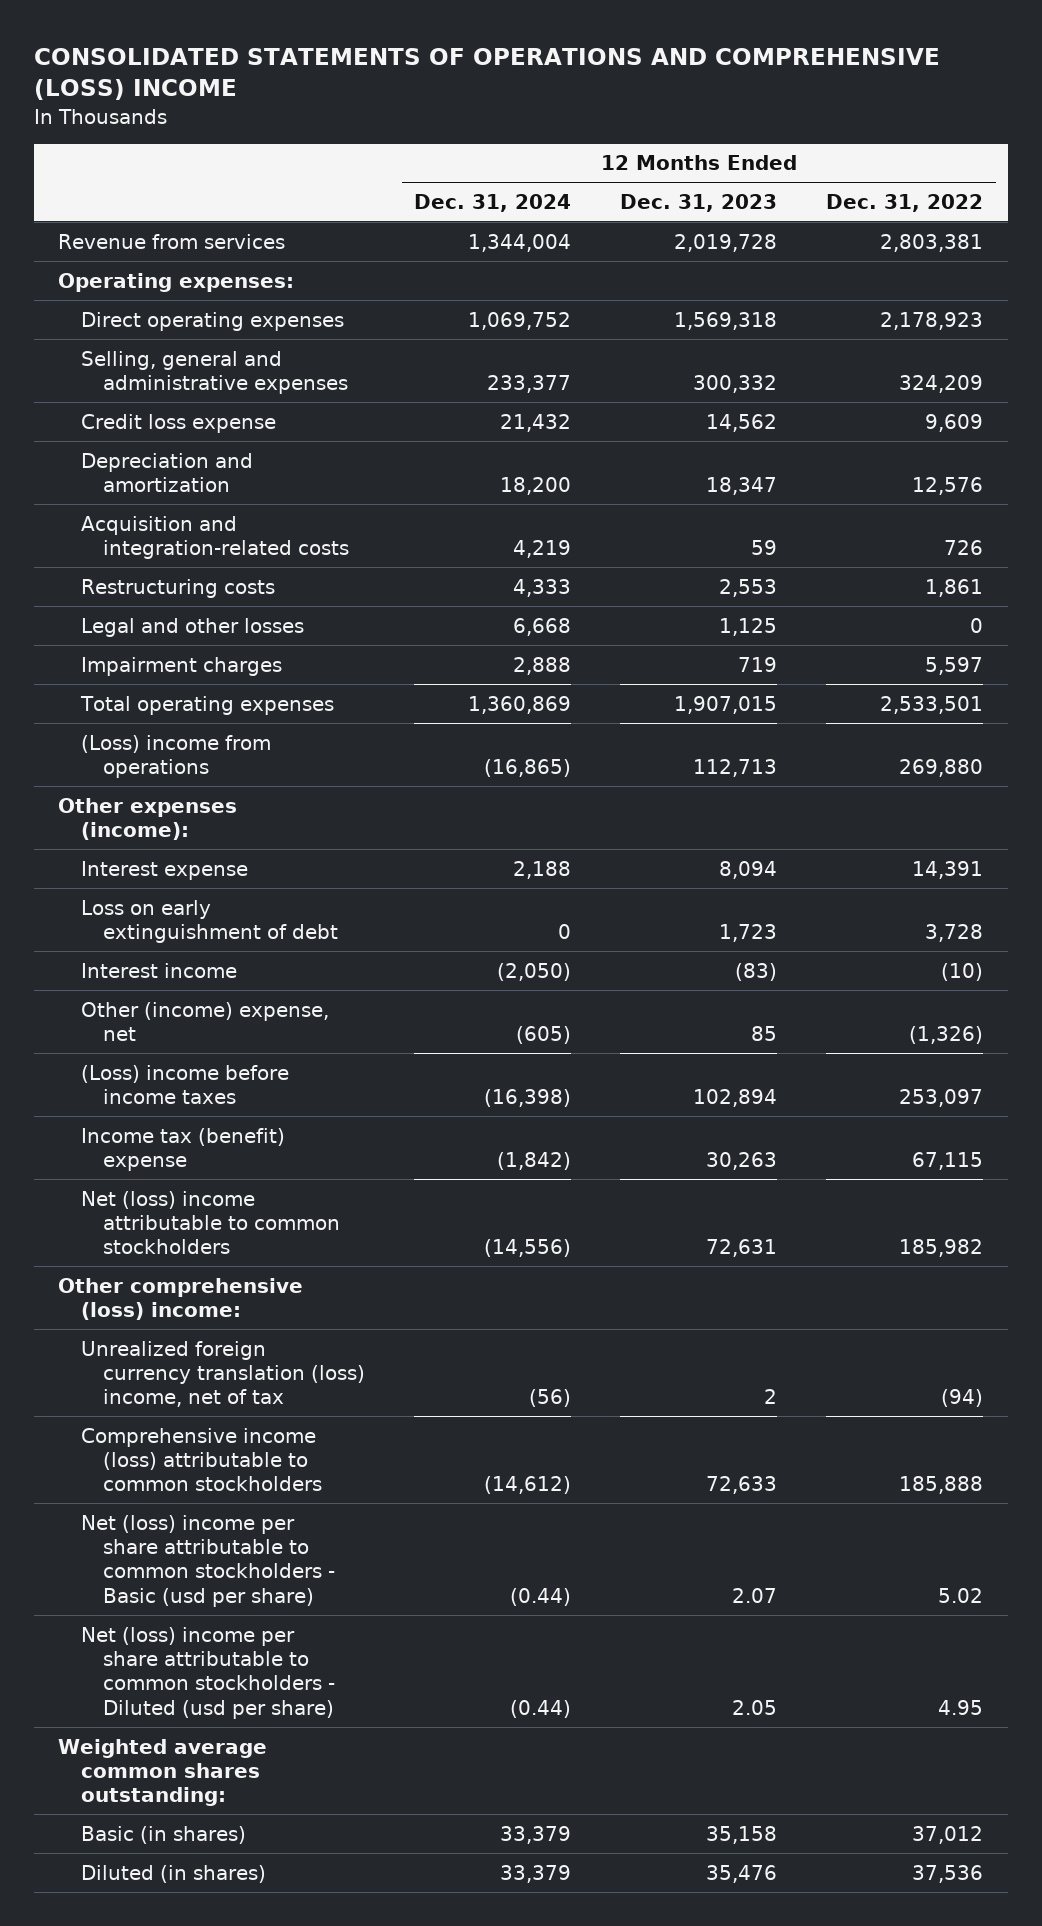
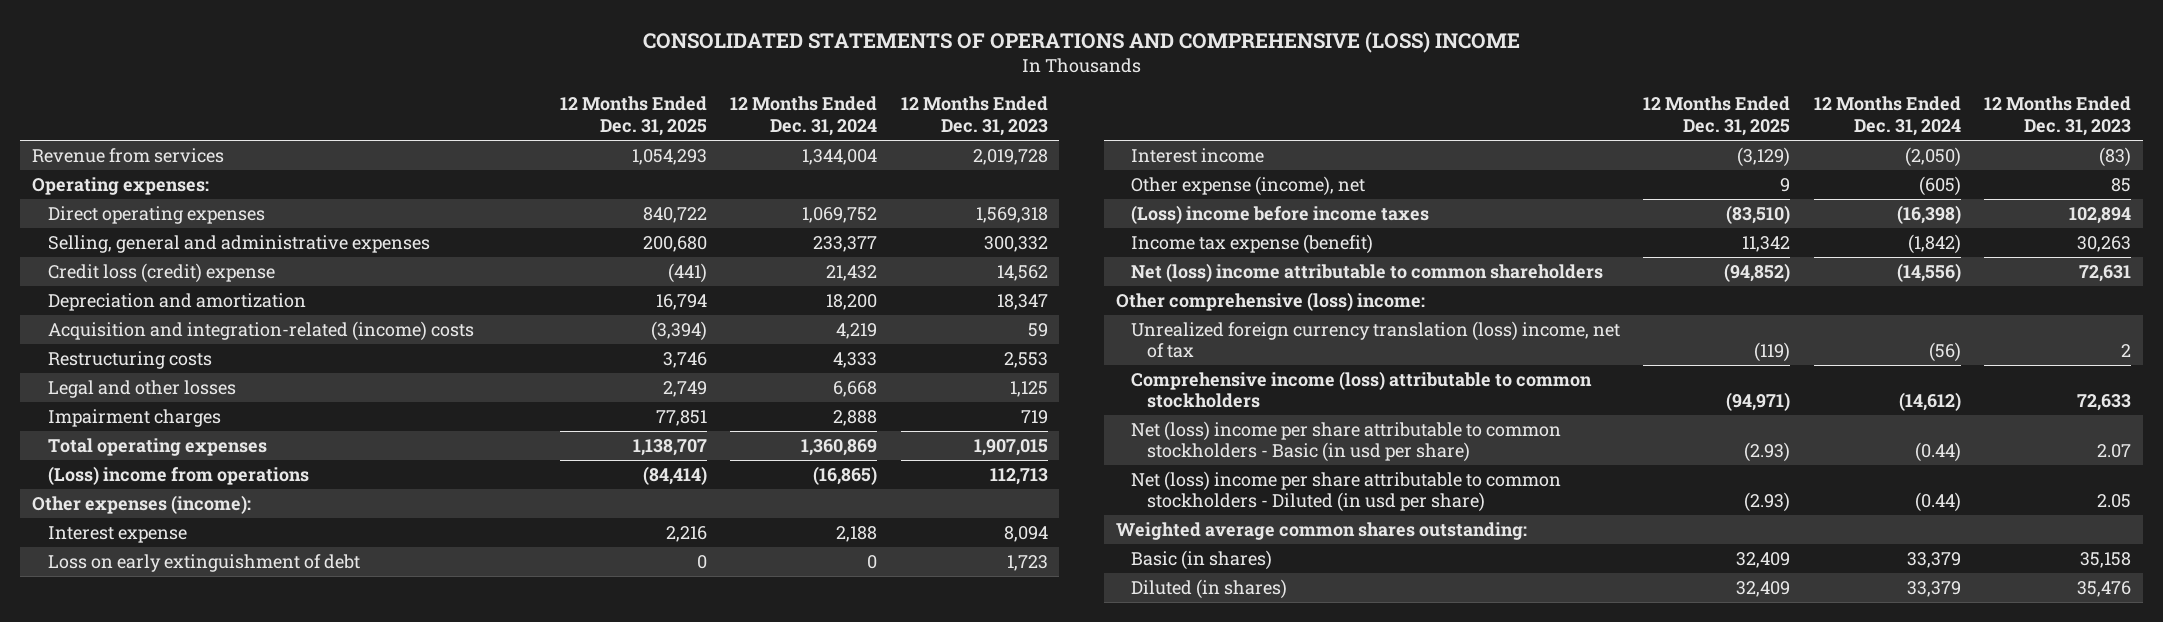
[826,193,984,212] Dec. 31, 2022 -> none
none -> [559,96,707,137] 12 Months Ended Dec. 31, 2025
[80,413,276,433] Credit loss expense -> [47,262,275,283] Credit loss (credit) expense
[80,515,350,560] Acquisition and integration-related costs -> [47,320,474,341] Acquisition and integration-related (income) costs
[80,1001,329,1042] Other (income) expense, net -> [1131,175,1366,196] Other expense (income), net
[80,1127,285,1172] Income tax (benefit) expense -> [1131,233,1374,254] Income tax expense (benefit)
[80,1190,341,1255] Net (loss) income attributable to common stockholders -> [1131,262,1604,282] Net (loss) income attributable to common shareholders
[80,1514,336,1607] Net (loss) income per share attributable to common stockholders - Basic (usd per share) -> [1131,420,1562,463] Net (loss) income per share attributable to common stockholders - Basic (in usd per share)
[80,1626,336,1719] Net (loss) income per share attributable to common stockholders - Diluted (usd per share) -> [1131,470,1562,513] Net (loss) income per share attributable to common stockholders - Diluted (in usd per share)

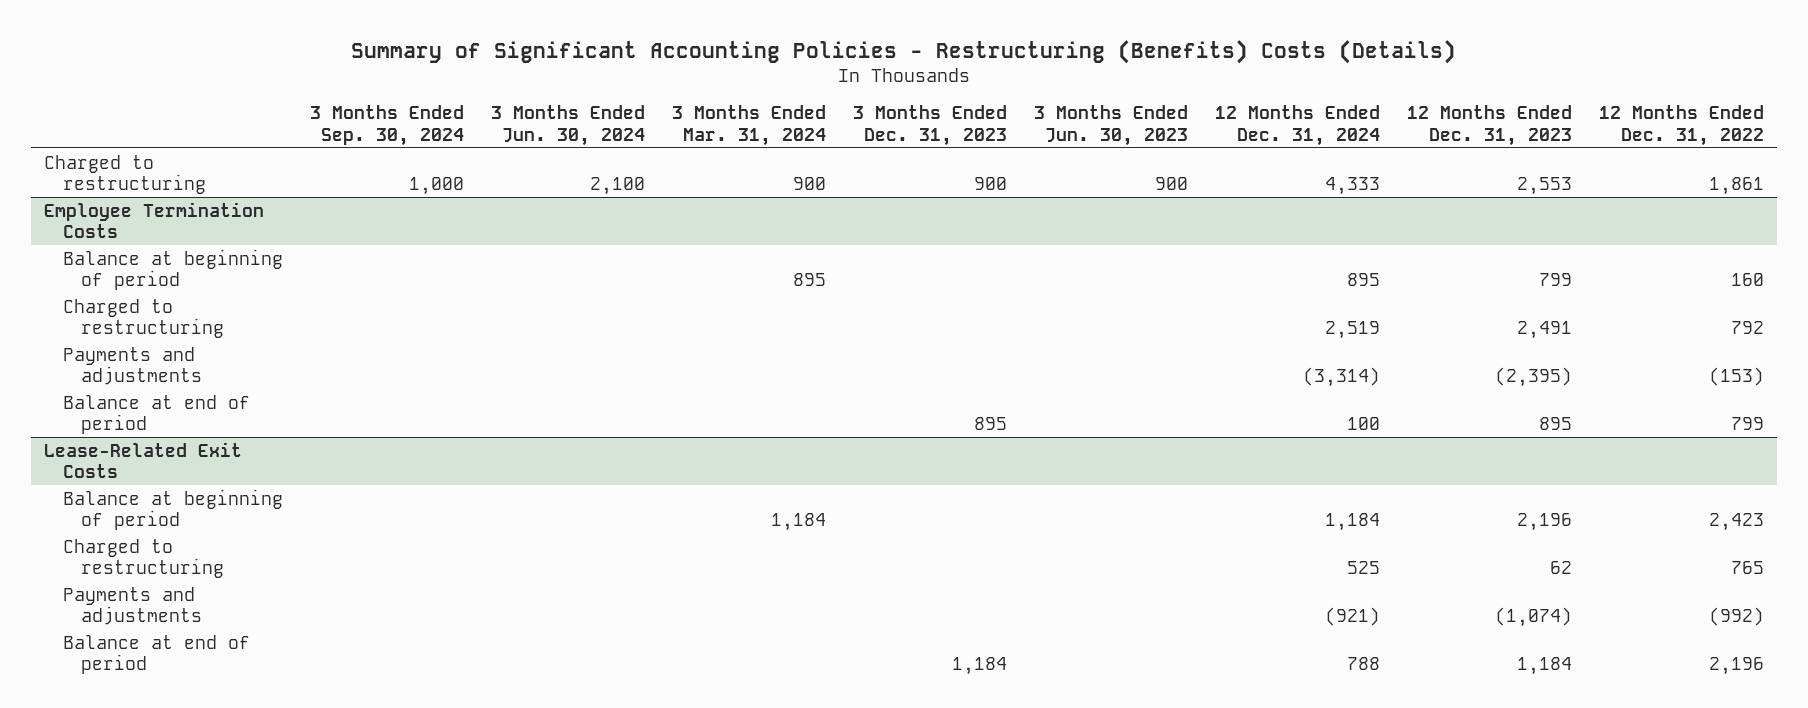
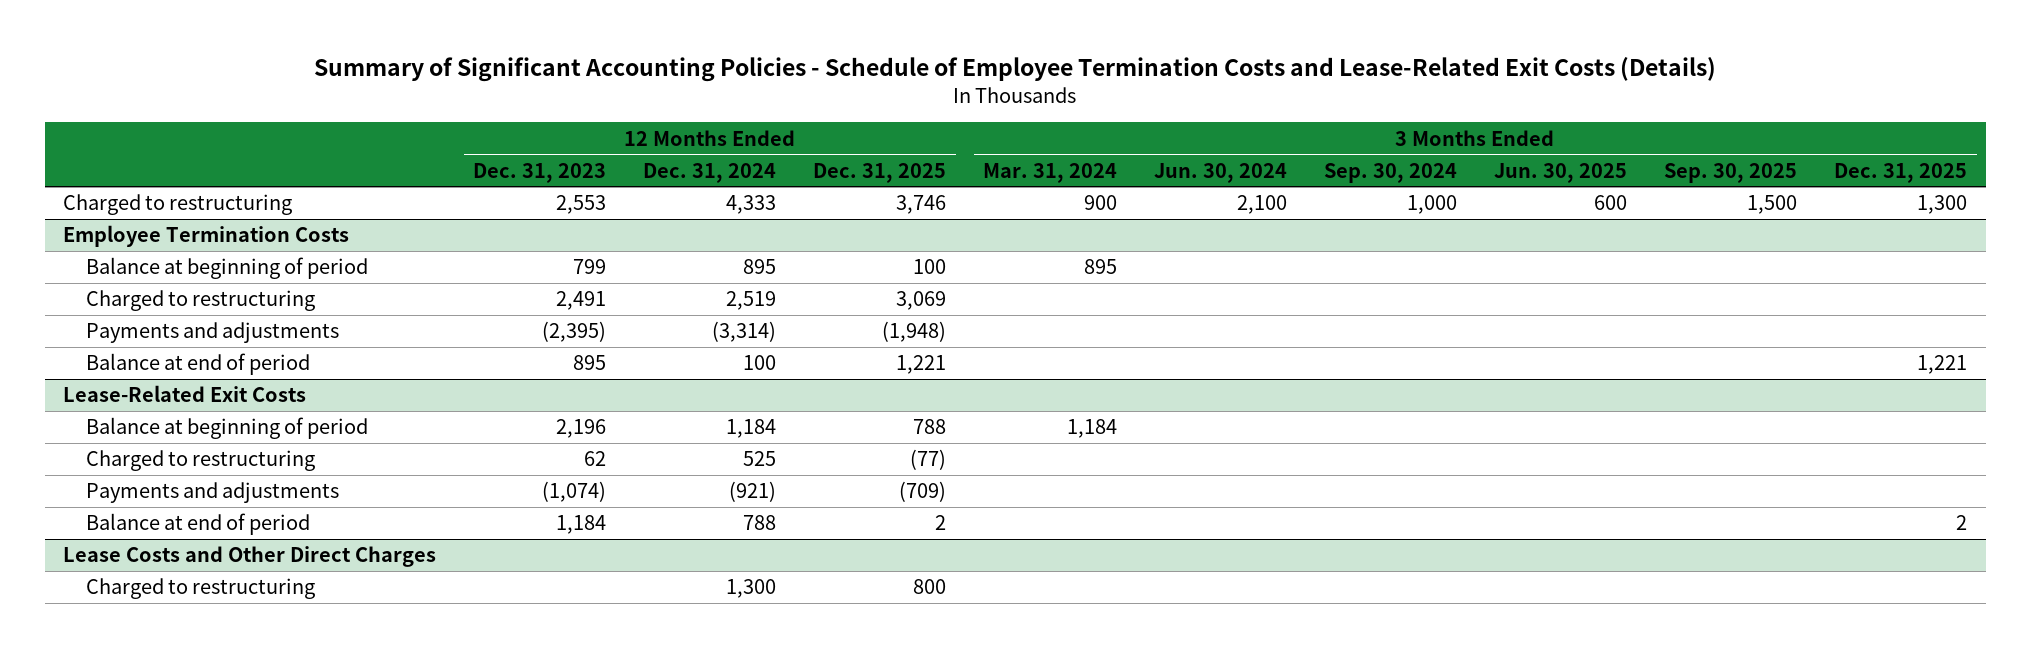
[350,40,1456,65] Summary of Significant Accounting Policies - Restructuring (Benefits) Costs (Details) -> [314,56,1717,82] Summary of Significant Accounting Policies - Schedule of Employee Termination Costs and Lease-Related Exit Costs (Details)
[852,105,1007,146] 3 Months Ended Dec. 31, 2023 -> none
[1033,105,1188,146] 3 Months Ended Jun. 30, 2023 -> none
[1598,105,1764,146] 12 Months Ended Dec. 31, 2022 -> none
none -> [813,162,947,183] Dec. 31, 2025
none -> [1494,162,1628,183] Jun. 30, 2025
none -> [1664,162,1798,183] Sep. 30, 2025
none -> [1834,162,1968,183] Dec. 31, 2025
none -> [63,546,437,568] Lease Costs and Other Direct Charges
none -> [85,578,315,600] Charged to restructuring

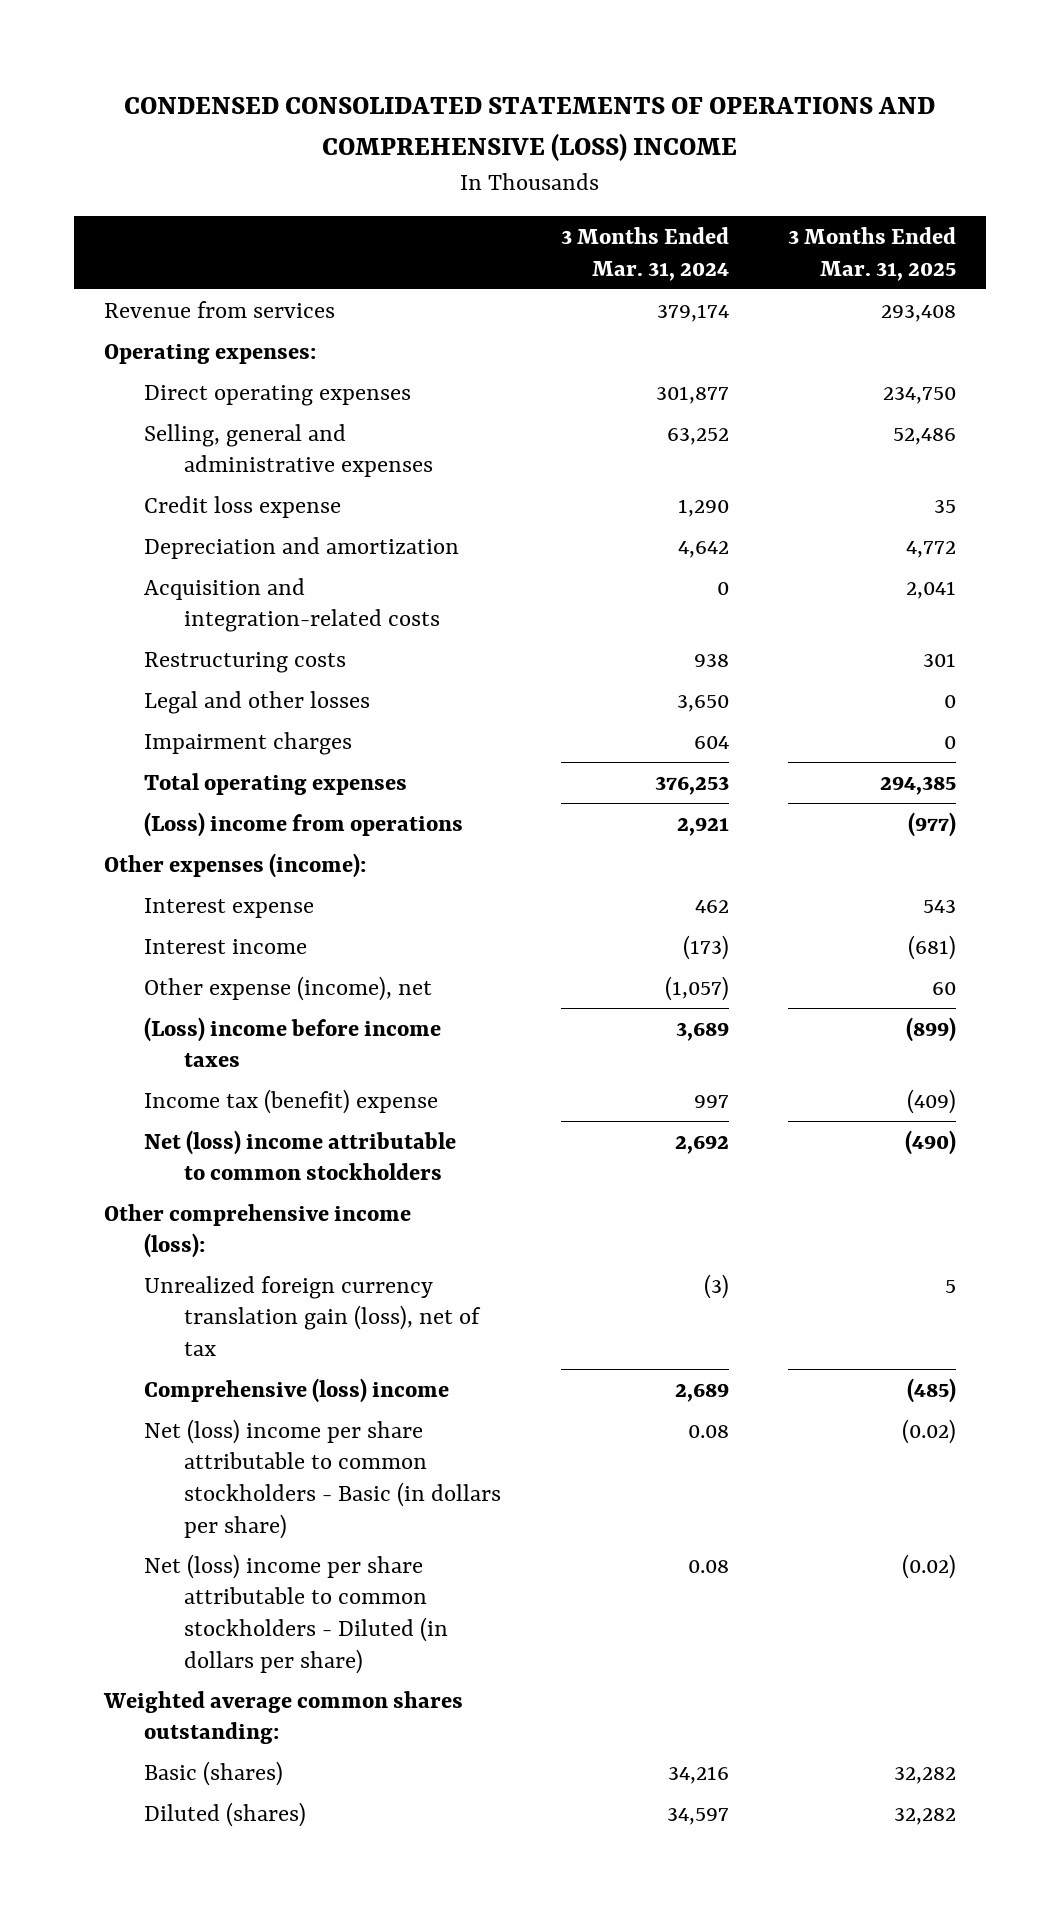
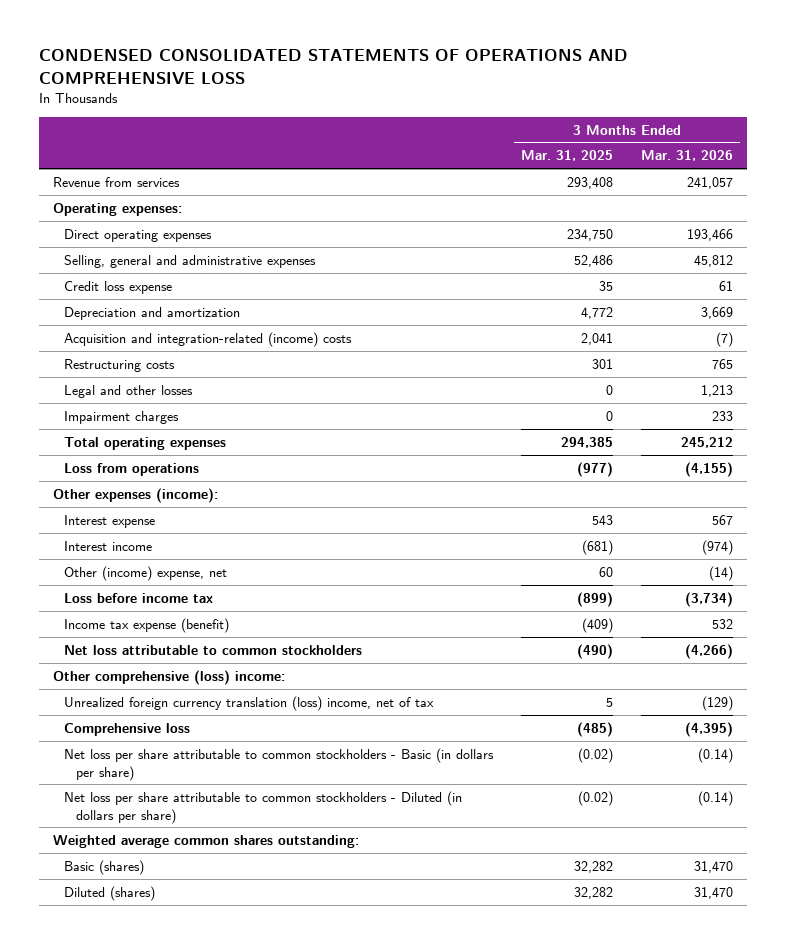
[123,97,935,161] CONDENSED CONSOLIDATED STATEMENTS OF OPERATIONS AND COMPREHENSIVE (LOSS) INCOME -> [39,49,629,84] CONDENSED CONSOLIDATED STATEMENTS OF OPERATIONS AND COMPREHENSIVE LOSS
[560,227,729,281] 3 Months Ended Mar. 31, 2024 -> none
none -> [641,150,734,162] Mar. 31, 2026
[143,577,441,633] Acquisition and integration-related costs -> [64,331,353,347] Acquisition and integration-related (income) costs
[143,811,463,837] (Loss) income from operations -> [64,462,200,476] Loss from operations
[143,975,432,1001] Other expense (income), net -> [64,565,228,581] Other (income) expense, net
[143,1016,441,1068] (Loss) income before income taxes -> [64,592,214,603] Loss before income tax
[143,1088,438,1114] Income tax (benefit) expense -> [64,617,230,633] Income tax expense (benefit)
[143,1129,456,1181] Net (loss) income attributable to common stockholders -> [64,644,363,655] Net loss attributable to common stockholders
[103,1203,411,1259] Other comprehensive income (loss): -> [53,669,286,685] Other comprehensive (loss) income:
[143,1275,482,1356] Unrealized foreign currency translation gain (loss), net of tax -> [64,695,435,711] Unrealized foreign currency translation (loss) income, net of tax
[143,1377,449,1403] Comprehensive (loss) income -> [64,722,191,736] Comprehensive loss
[143,1418,502,1539] Net (loss) income per share attributable to common stockholders - Basic (in dollars per share) -> [64,747,495,781] Net loss per share attributable to common stockholders - Basic (in dollars per share)
[143,1553,449,1674] Net (loss) income per share attributable to common stockholders - Diluted (in dollars per share) -> [64,790,463,824] Net loss per share attributable to common stockholders - Diluted (in dollars per share)

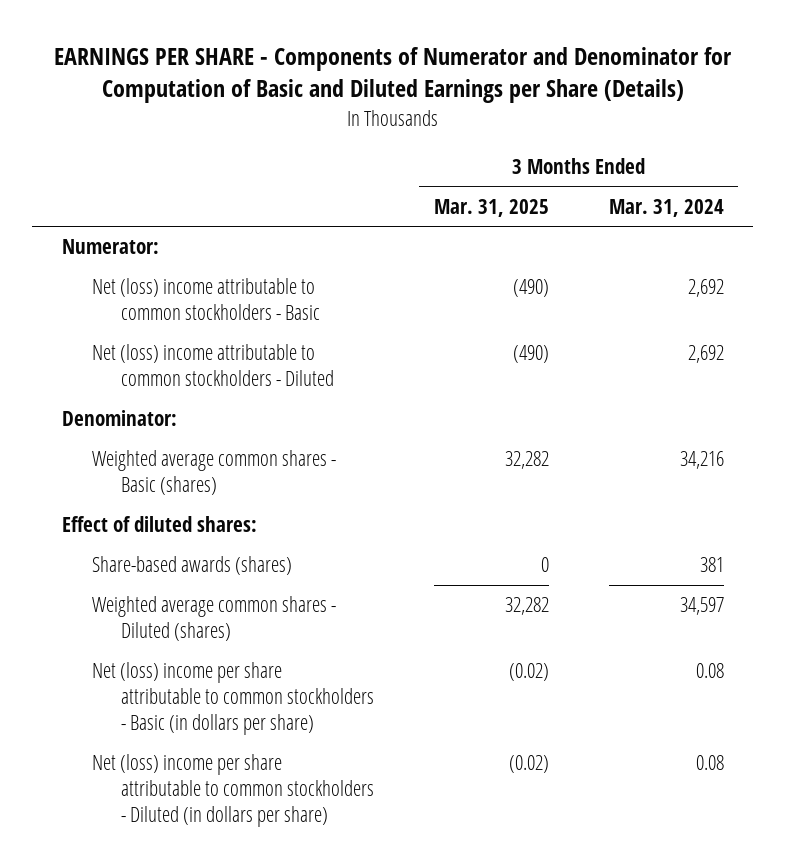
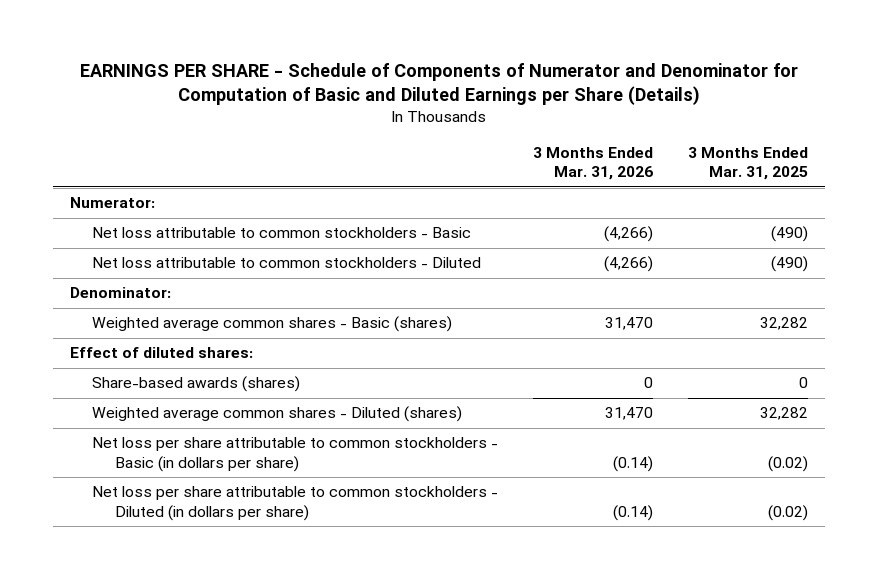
[53,46,732,104] EARNINGS PER SHARE - Components of Numerator and Denominator for Computation of Basic and Diluted Earnings per Share (Details) -> [79,62,798,105] EARNINGS PER SHARE - Schedule of Components of Numerator and Denominator for Computation of Basic and Diluted Earnings per Share (Details)
[608,198,724,217] Mar. 31, 2024 -> none
none -> [533,146,654,181] 3 Months Ended Mar. 31, 2026
[91,278,321,321] Net (loss) income attributable to common stockholders - Basic -> [92,227,472,239] Net loss attributable to common stockholders - Basic
[91,344,335,387] Net (loss) income attributable to common stockholders - Diluted -> [92,257,482,269] Net loss attributable to common stockholders - Diluted
[91,662,375,736] Net (loss) income per share attributable to common stockholders - Basic (in dollars per share) -> [92,437,499,472] Net loss per share attributable to common stockholders - Basic (in dollars per share)
[91,754,375,828] Net (loss) income per share attributable to common stockholders - Diluted (in dollars per share) -> [92,486,499,521] Net loss per share attributable to common stockholders - Diluted (in dollars per share)

